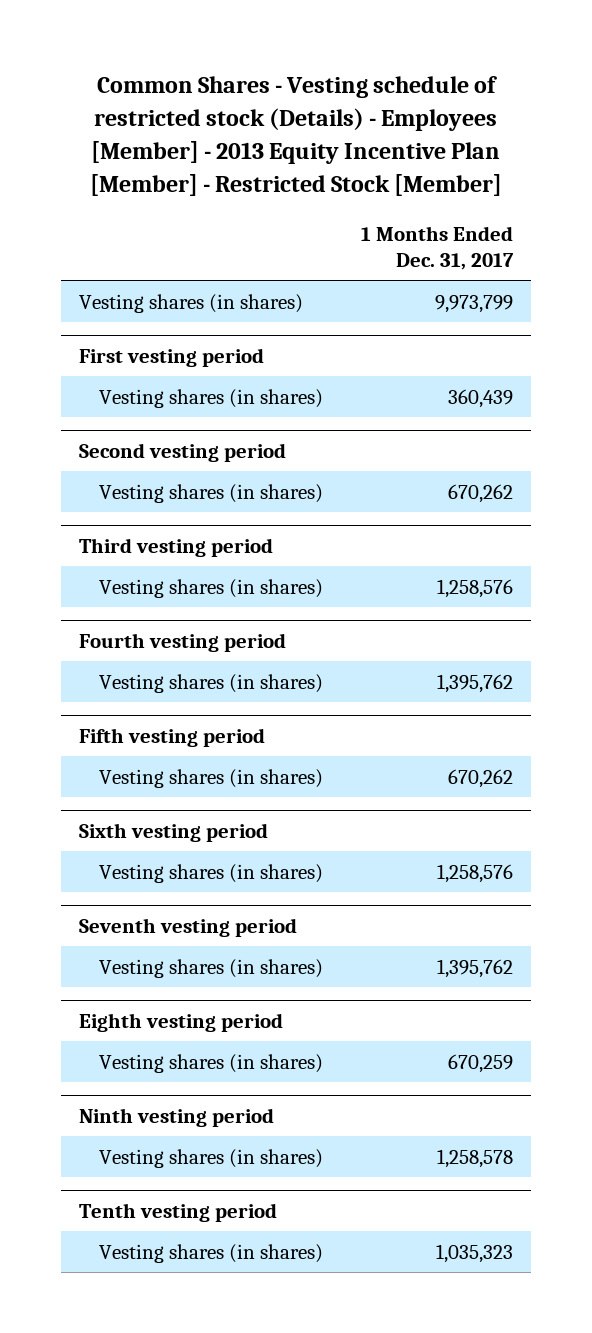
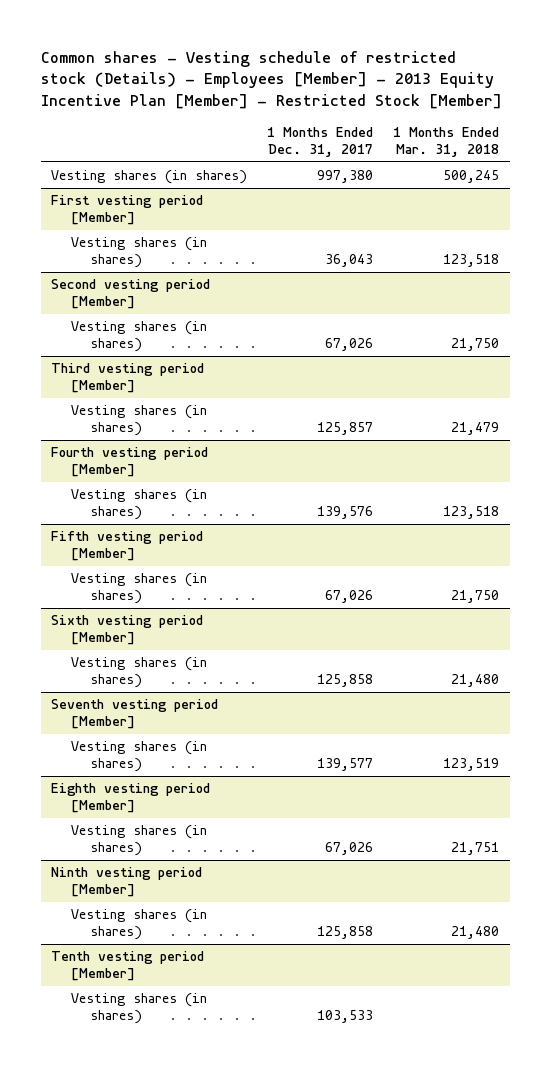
[90,76,503,196] Common Shares - Vesting schedule of restricted stock (Details) - Employees [Member] - 2013 Equity Incentive Plan [Member] - Restricted Stock [Member] -> [40,50,502,110] Common shares - Vesting schedule of restricted stock (Details) - Employees [Member] - 2013 Equity Incentive Plan [Member] - Restricted Stock [Member]
none -> [393,127,500,158] 1 Months Ended Mar. 31, 2018
[434,294,513,313] 9,973,799 -> [317,170,374,184] 997,380
[79,347,265,367] First vesting period -> [51,195,204,225] First vesting period [Member]
[447,388,513,408] 360,439 -> [325,253,374,267] 36,043
[79,442,287,462] Second vesting period -> [51,279,211,309] Second vesting period [Member]
[447,483,513,503] 670,262 -> [325,337,374,351] 67,026
[79,537,274,557] Third vesting period -> [51,363,205,393] Third vesting period [Member]
[436,578,513,598] 1,258,576 -> [317,421,374,435] 125,857
[79,632,287,652] Fourth vesting period -> [51,447,209,477] Fourth vesting period [Member]
[436,673,513,693] 1,395,762 -> [317,505,374,519] 139,576
[79,727,266,747] Fifth vesting period -> [51,531,204,561] Fifth vesting period [Member]
[447,768,513,788] 670,262 -> [325,589,374,603] 67,026
[79,822,269,842] Sixth vesting period -> [51,615,204,645] Sixth vesting period [Member]
[436,863,513,883] 1,258,576 -> [317,673,374,687] 125,858
[79,917,298,937] Seventh vesting period -> [51,699,219,729] Seventh vesting period [Member]
[436,958,513,978] 1,395,762 -> [317,757,374,771] 139,577
[79,1012,284,1032] Eighth vesting period -> [51,783,211,813] Eighth vesting period [Member]
[447,1053,513,1073] 670,259 -> [325,841,374,855] 67,026
[79,1107,275,1127] Ninth vesting period -> [51,867,203,897] Ninth vesting period [Member]
[436,1148,513,1168] 1,258,578 -> [317,925,374,939] 125,858
[79,1202,278,1222] Tenth vesting period -> [51,951,205,981] Tenth vesting period [Member]
[435,1243,513,1263] 1,035,323 -> [317,1009,374,1023] 103,533

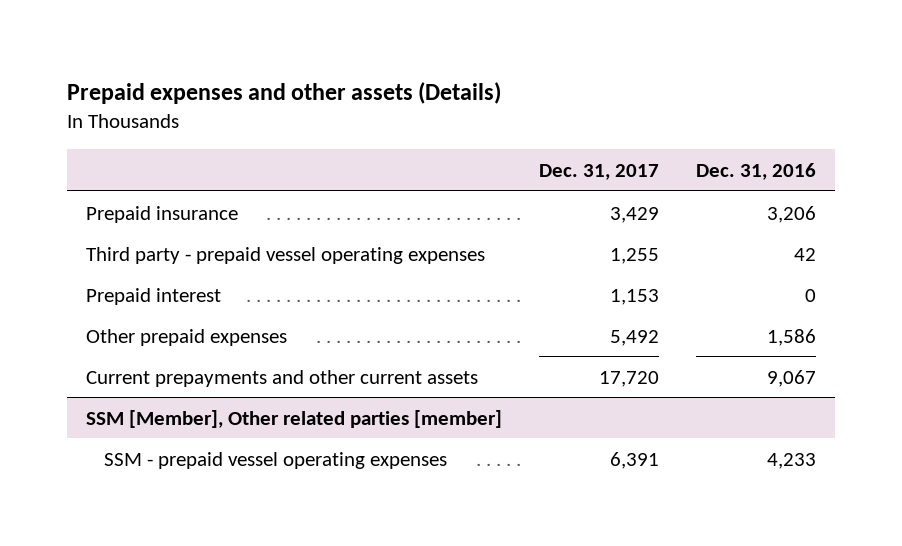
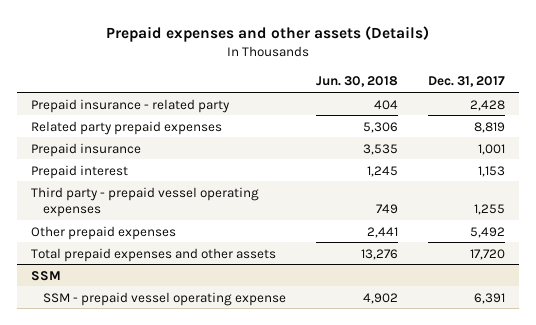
[696,162,817,180] Dec. 31, 2016 -> none
none -> [315,76,398,88] Jun. 30, 2018
none -> [31,98,231,113] Prepaid insurance - related party
none -> [31,120,223,135] Related party prepaid expenses
[610,206,660,223] 3,429 -> [477,143,505,155] 1,001
[85,246,485,264] Third party - prepaid vessel operating expenses -> [31,186,260,218] Third party - prepaid vessel operating expenses
[85,409,502,428] SSM [Member], Other related parties [member] -> none
[85,369,478,387] Current prepayments and other current assets -> [31,247,277,262] Total prepaid expenses and other assets
none -> [31,270,62,281] SSM
[103,451,447,469] SSM - prepaid vessel operating expenses -> [43,291,287,306] SSM - prepaid vessel operating expense

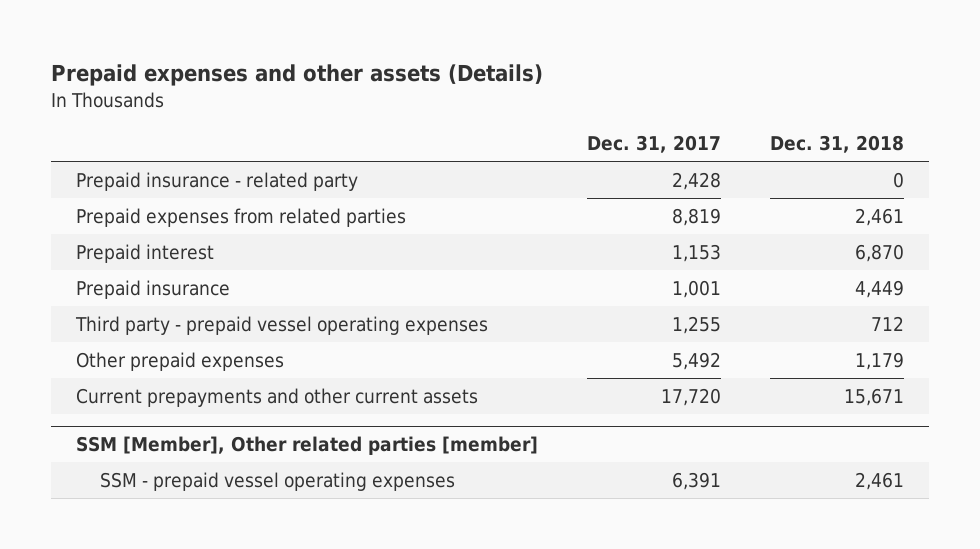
[315,76,398,88] Jun. 30, 2018 -> none
none -> [769,135,904,154] Dec. 31, 2018
[31,120,223,135] Related party prepaid expenses -> [75,207,406,227] Prepaid expenses from related parties
[31,142,142,157] Prepaid insurance -> [75,279,230,299] Prepaid insurance
[31,270,62,281] SSM -> none
[31,247,277,262] Total prepaid expenses and other assets -> [75,387,478,407] Current prepayments and other current assets
none -> [75,435,538,455] SSM [Member], Other related parties [member]
[43,291,287,306] SSM - prepaid vessel operating expense -> [100,471,456,491] SSM - prepaid vessel operating expenses

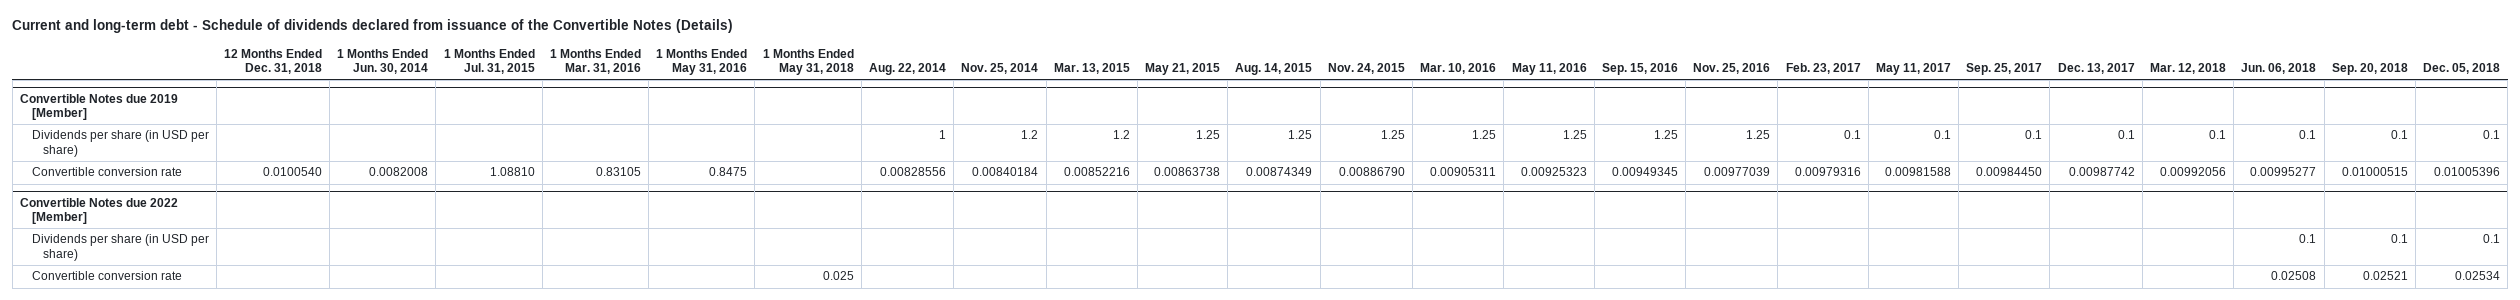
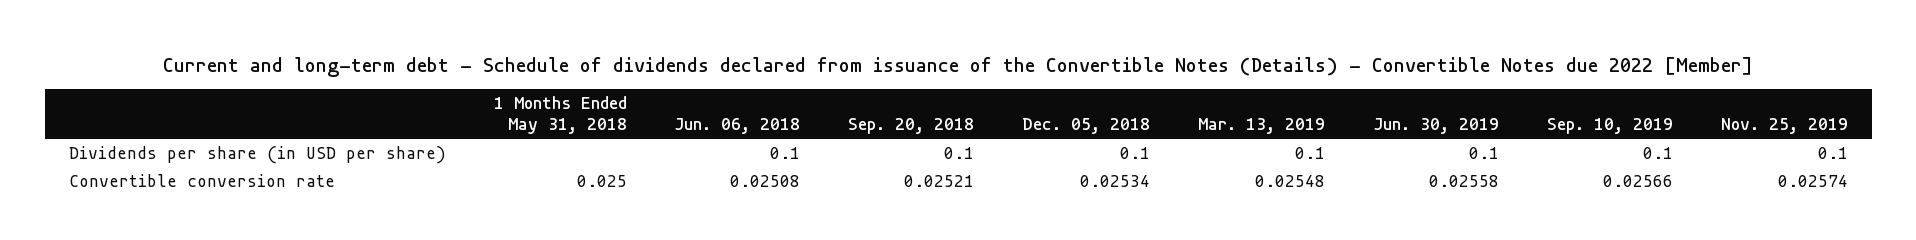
[12,19,734,34] Current and long-term debt - Schedule of dividends declared from issuance of the Convertible Notes (Details) -> [163,56,1754,77] Current and long-term debt - Schedule of dividends declared from issuance of the Convertible Notes (Details) - Convertible Notes due 2022 [Member]
[223,48,322,75] 12 Months Ended Dec. 31, 2018 -> none
[337,48,429,75] 1 Months Ended Jun. 30, 2014 -> none
[443,48,535,75] 1 Months Ended Jul. 31, 2015 -> none
[549,48,641,75] 1 Months Ended Mar. 31, 2016 -> none
[656,48,748,76] 1 Months Ended May 31, 2016 -> none
[869,63,947,76] Aug. 22, 2014 -> none
[961,63,1039,75] Nov. 25, 2014 -> none
[1053,63,1130,75] Mar. 13, 2015 -> none
[1145,63,1221,76] May 21, 2015 -> none
[1235,63,1313,76] Aug. 14, 2015 -> none
[1327,63,1405,75] Nov. 24, 2015 -> none
[1420,63,1497,75] Mar. 10, 2016 -> none
[1511,63,1587,76] May 11, 2016 -> none
[1601,63,1678,76] Sep. 15, 2016 -> none
[1693,63,1771,75] Nov. 25, 2016 -> none
[1785,63,1861,75] Feb. 23, 2017 -> none
[1875,63,1951,76] May 11, 2017 -> none
[1966,63,2043,76] Sep. 25, 2017 -> none
[2057,63,2135,75] Dec. 13, 2017 -> none
[2150,63,2227,75] Mar. 12, 2018 -> none
none -> [1198,118,1326,135] Mar. 13, 2019
none -> [1372,118,1499,135] Jun. 30, 2019
none -> [1546,118,1673,135] Sep. 10, 2019
none -> [1720,118,1848,135] Nov. 25, 2019
[19,93,178,121] Convertible Notes due 2019 [Member] -> none
[31,167,182,177] Convertible conversion rate -> none
[19,197,178,225] Convertible Notes due 2022 [Member] -> none
[31,234,209,261] Dividends per share (in USD per share) -> none

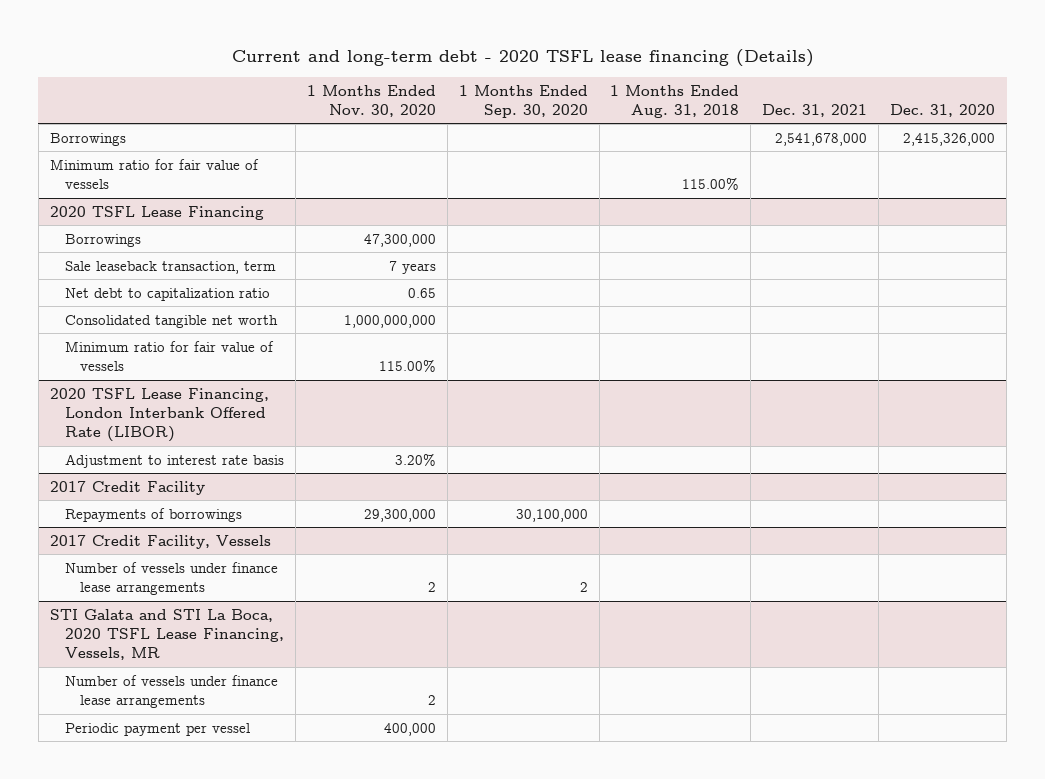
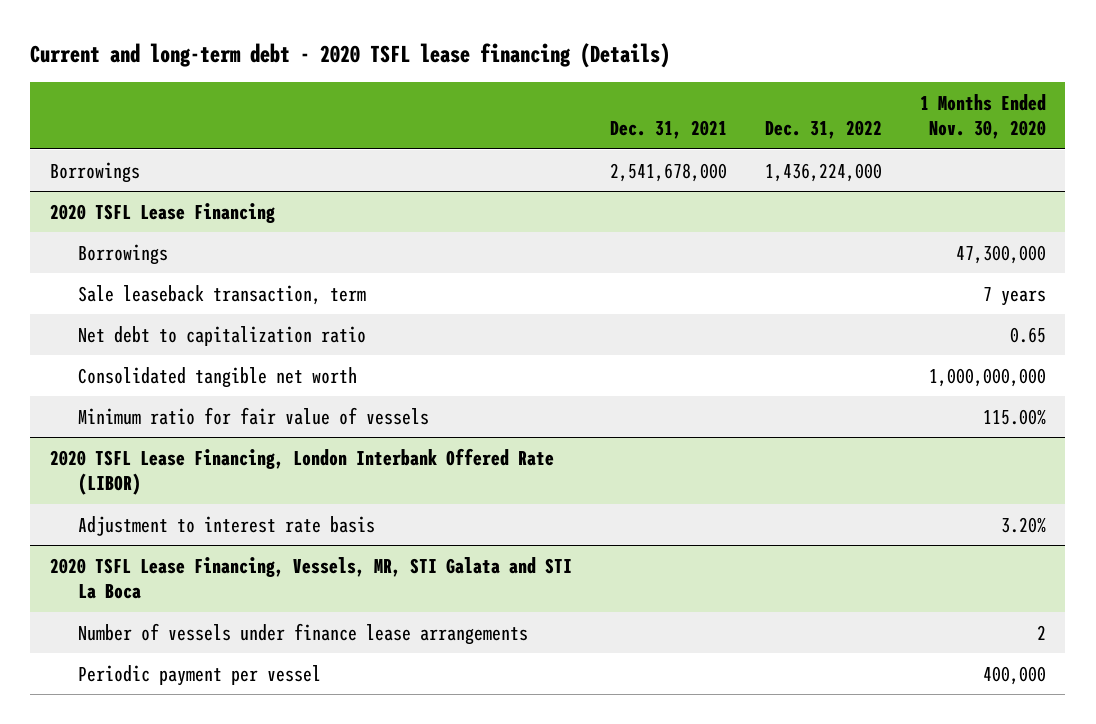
[458,84,588,118] 1 Months Ended Sep. 30, 2020 -> none
[610,84,740,118] 1 Months Ended Aug. 31, 2018 -> none
[890,103,996,117] Dec. 31, 2020 -> none
none -> [764,120,882,140] Dec. 31, 2022
[49,158,259,190] Minimum ratio for fair value of vessels -> none
[49,480,205,495] 2017 Credit Facility -> none
[64,507,242,522] Repayments of borrowings -> none
[49,534,271,549] 2017 Credit Facility, Vessels -> none
[64,561,278,596] Number of vessels under finance lease arrangements -> none
[49,608,284,661] STI Galata and STI La Boca, 2020 TSFL Lease Financing, Vessels, MR -> [49,556,572,600] 2020 TSFL Lease Financing, Vessels, MR, STI Galata and STI La Boca

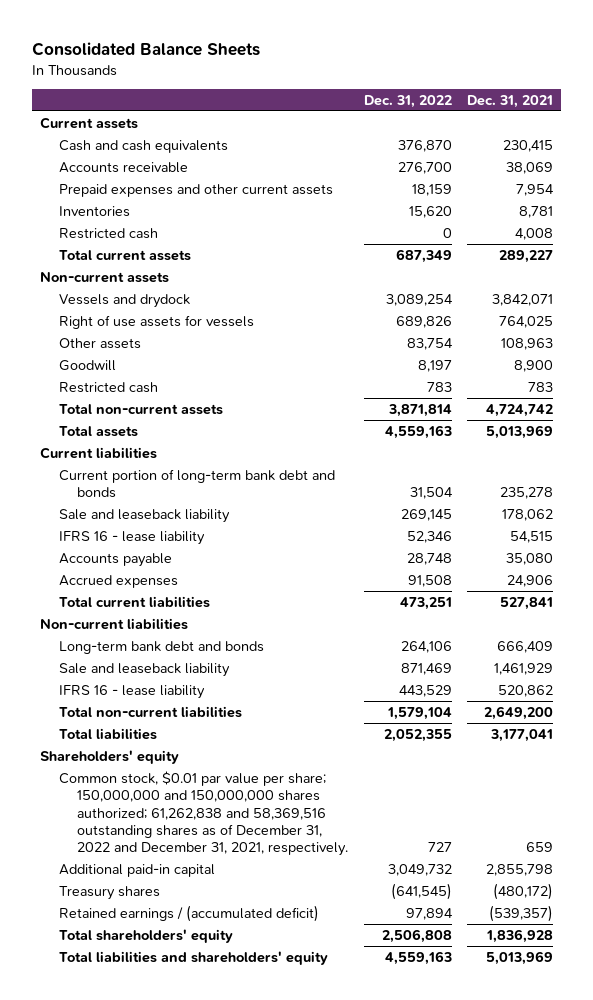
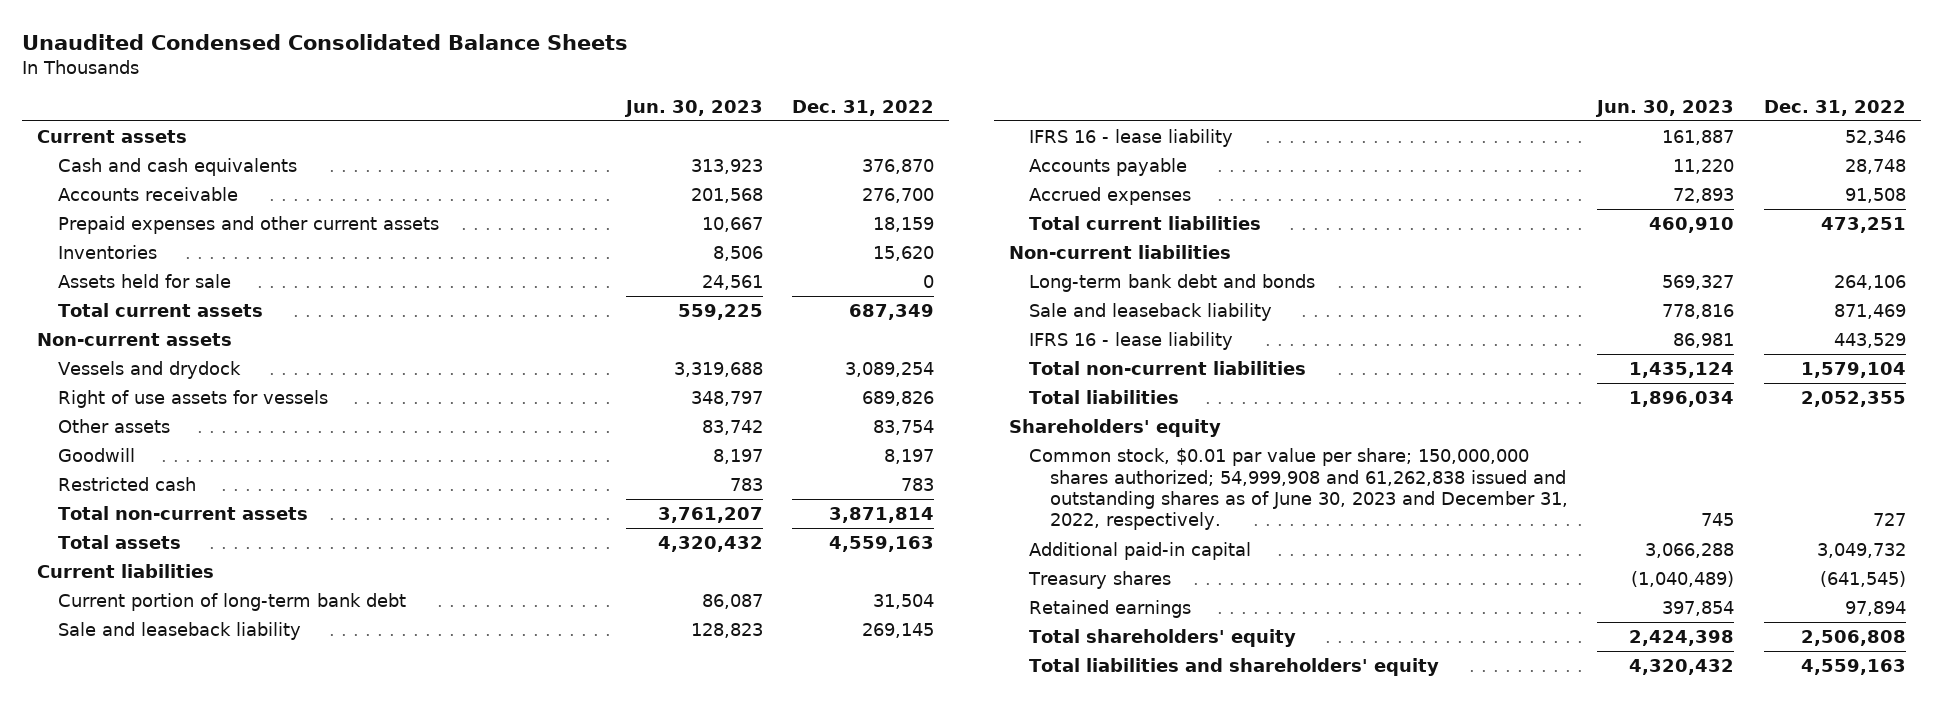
[32,41,261,56] Consolidated Balance Sheets -> [22,33,629,50] Unaudited Condensed Consolidated Balance Sheets
[467,94,554,108] Dec. 31, 2021 -> none
none -> [623,99,763,117] Jun. 30, 2023
[58,227,158,239] Restricted cash -> none
none -> [57,274,231,289] Assets held for sale
[58,468,335,499] Current portion of long-term bank debt and bonds -> [57,593,406,612] Current portion of long-term bank debt
[58,770,349,857] Common stock, $0.01 par value per share; 150,000,000 and 150,000,000 shares authorized; 61,262,838 and 58,369,516 outstanding shares as of December 31, 2022 and December 31, 2021, respectively. -> [1029,448,1568,531] Common stock, $0.01 par value per share; 150,000,000 shares authorized; 54,999,908 and 61,262,838 issued and outstanding shares as of June 30, 2023 and December 31, 2022, respectively.
[58,904,319,922] Retained earnings / (accumulated deficit) -> [1029,600,1192,619] Retained earnings

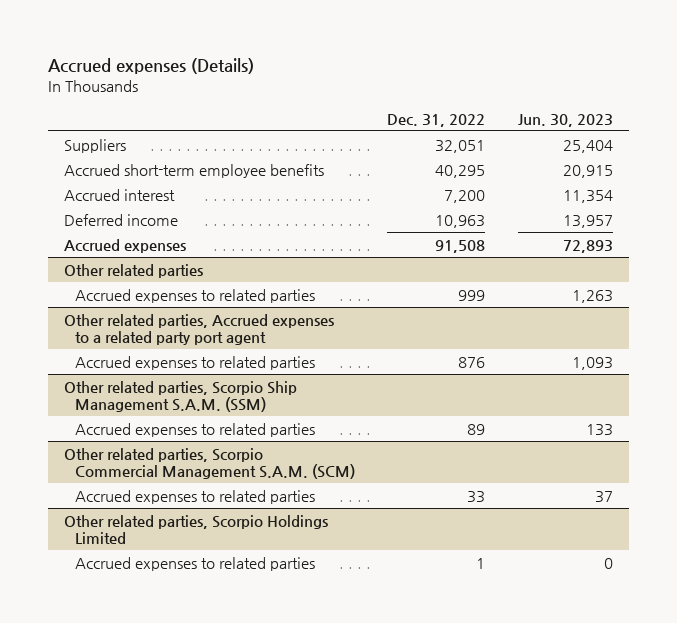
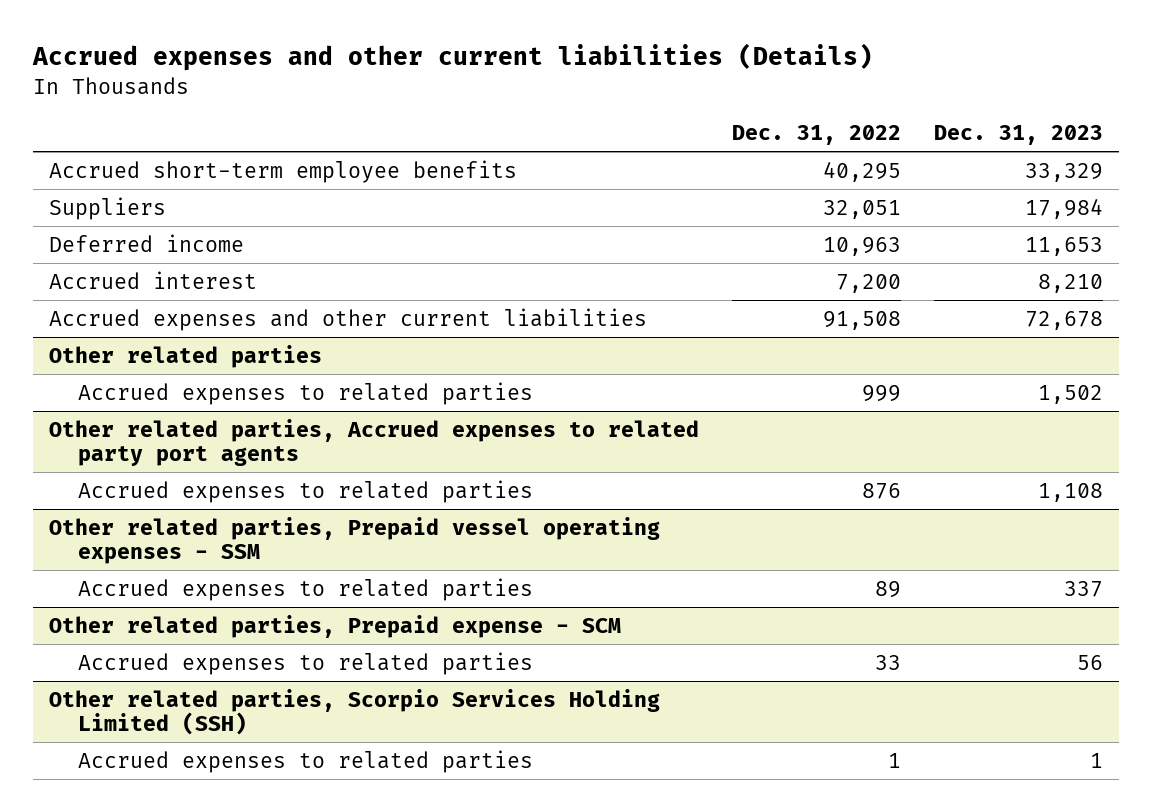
[48,58,255,75] Accrued expenses (Details) -> [31,43,873,72] Accrued expenses and other current liabilities (Details)
[517,113,613,127] Jun. 30, 2023 -> none
none -> [933,125,1103,146] Dec. 31, 2023
[64,138,127,153] Suppliers -> [49,196,167,220] Suppliers
[64,188,176,201] Accrued interest -> [49,270,258,289] Accrued interest
[64,238,187,253] Accrued expenses -> [49,307,648,331] Accrued expenses and other current liabilities
[64,313,335,345] Other related parties, Accrued expenses to a related party port agent -> [49,418,700,466] Other related parties, Accrued expenses to related party port agents
[64,380,298,412] Other related parties, Scorpio Ship Management S.A.M. (SSM) -> none
none -> [49,516,661,564] Other related parties, Prepaid vessel operating expenses - SSM
[64,447,355,479] Other related parties, Scorpio Commercial Management S.A.M. (SCM) -> none
none -> [49,614,622,638] Other related parties, Prepaid expense - SCM
[64,514,329,544] Other related parties, Scorpio Holdings Limited -> [49,688,661,735] Other related parties, Scorpio Services Holding Limited (SSH)

